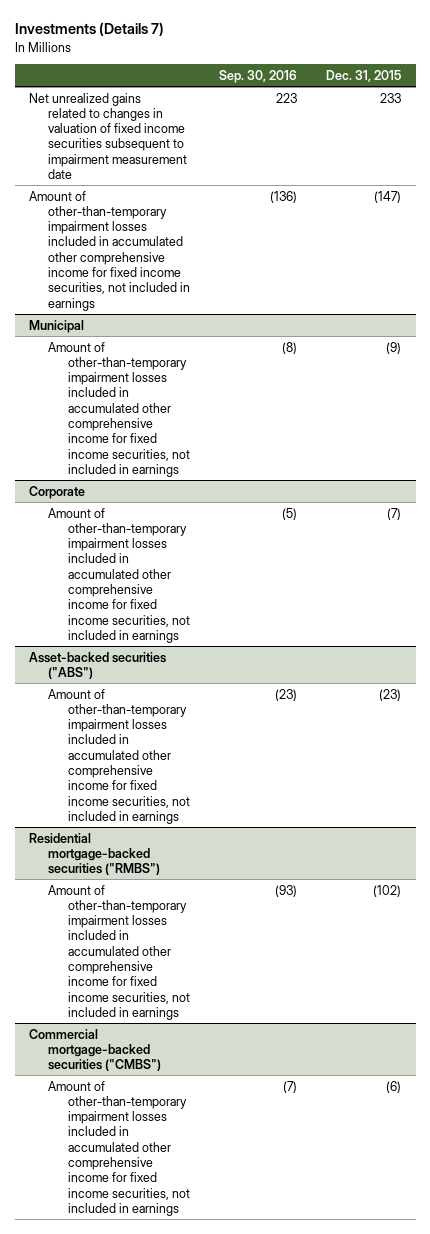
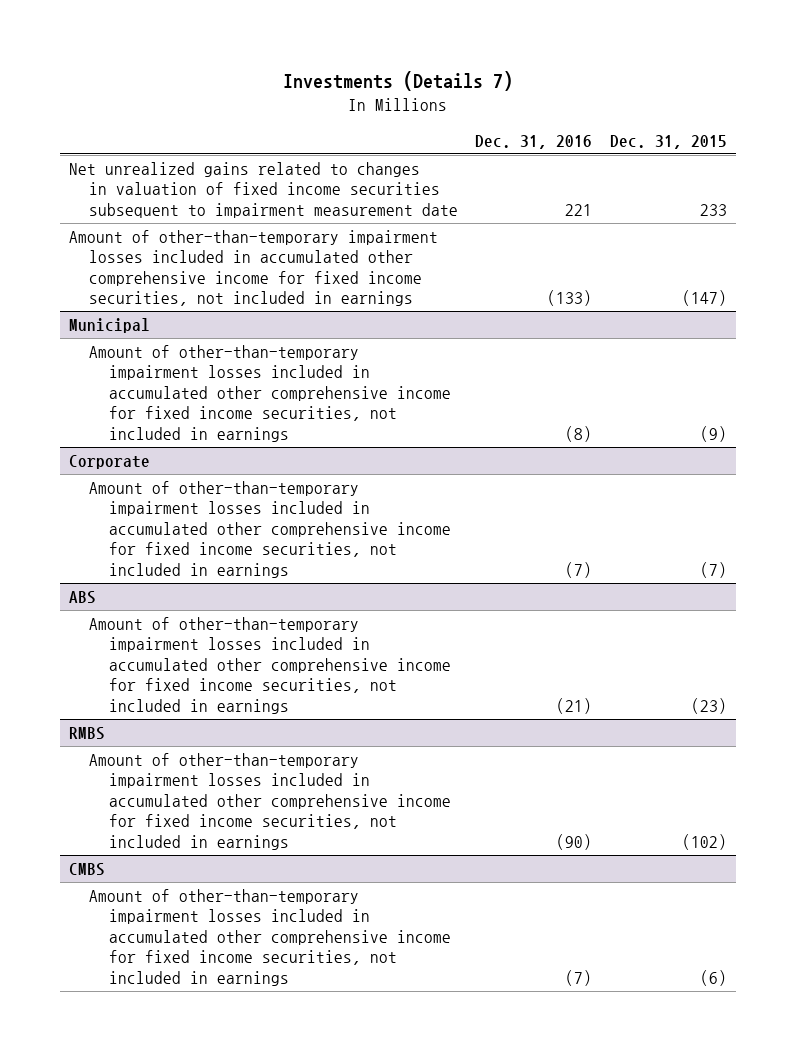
[219,69,298,83] Sep. 30, 2016 -> none
none -> [475,134,593,149] Dec. 31, 2016
[29,651,167,679] Asset-backed securities ("ABS") -> [68,590,96,604] ABS
[29,832,161,876] Residential mortgage-backed securities ("RMBS") -> [68,726,105,740] RMBS
[29,1028,162,1072] Commercial mortgage-backed securities ("CMBS") -> [68,862,105,876] CMBS

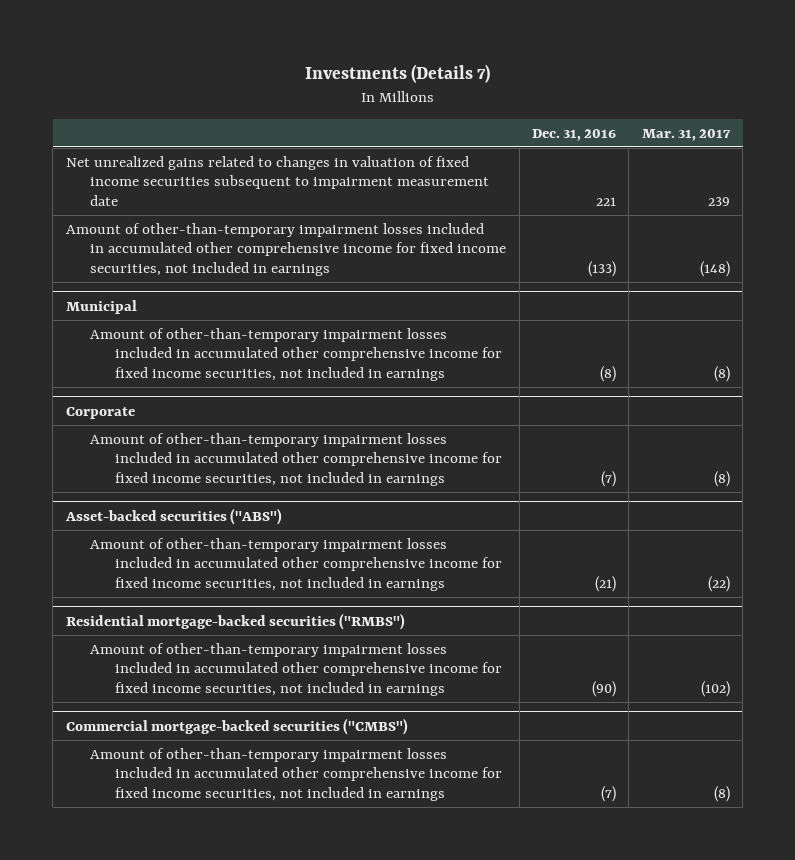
[609,134,727,149] Dec. 31, 2015 -> none
none -> [641,128,731,141] Mar. 31, 2017
[68,590,96,604] ABS -> [64,507,282,525] Asset-backed securities ("ABS")
[68,726,105,740] RMBS -> [65,612,405,630] Residential mortgage-backed securities ("RMBS")
[68,862,105,876] CMBS -> [65,717,408,735] Commercial mortgage-backed securities ("CMBS")

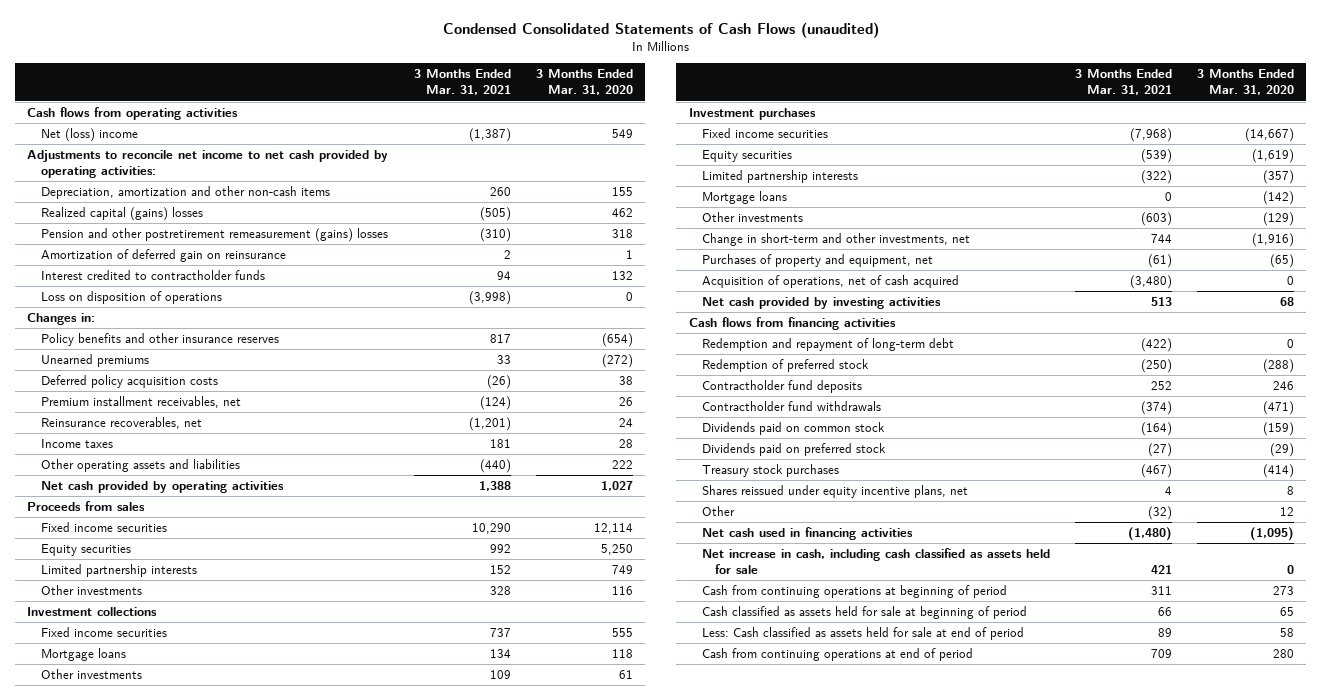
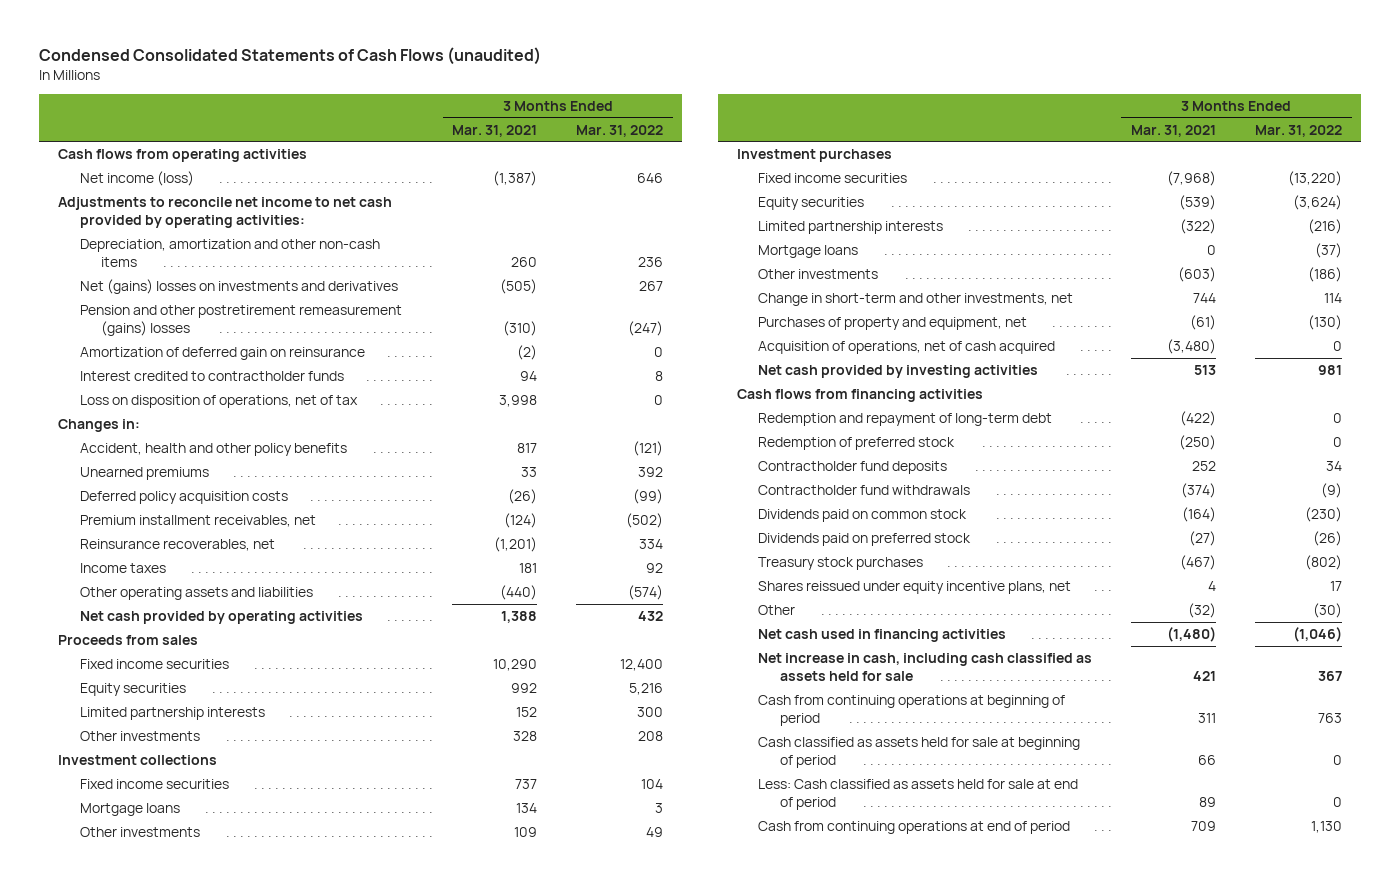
[535,69,633,96] 3 Months Ended Mar. 31, 2020 -> none
none -> [576,124,664,137] Mar. 31, 2022
[40,128,138,143] Net (loss) income -> [79,171,194,187] Net income (loss)
[40,207,203,222] Realized capital (gains) losses -> [79,279,398,295] Net (gains) losses on investments and derivatives
[503,250,511,260] 2 -> [517,345,538,361] (2)
[40,291,222,305] Loss on disposition of operations -> [79,395,358,409] Loss on disposition of operations, net of tax
[468,291,511,306] (3,998) -> [499,395,538,408] 3,998
[40,333,279,347] Policy benefits and other insurance reserves -> [79,443,347,457] Accident, health and other policy benefits

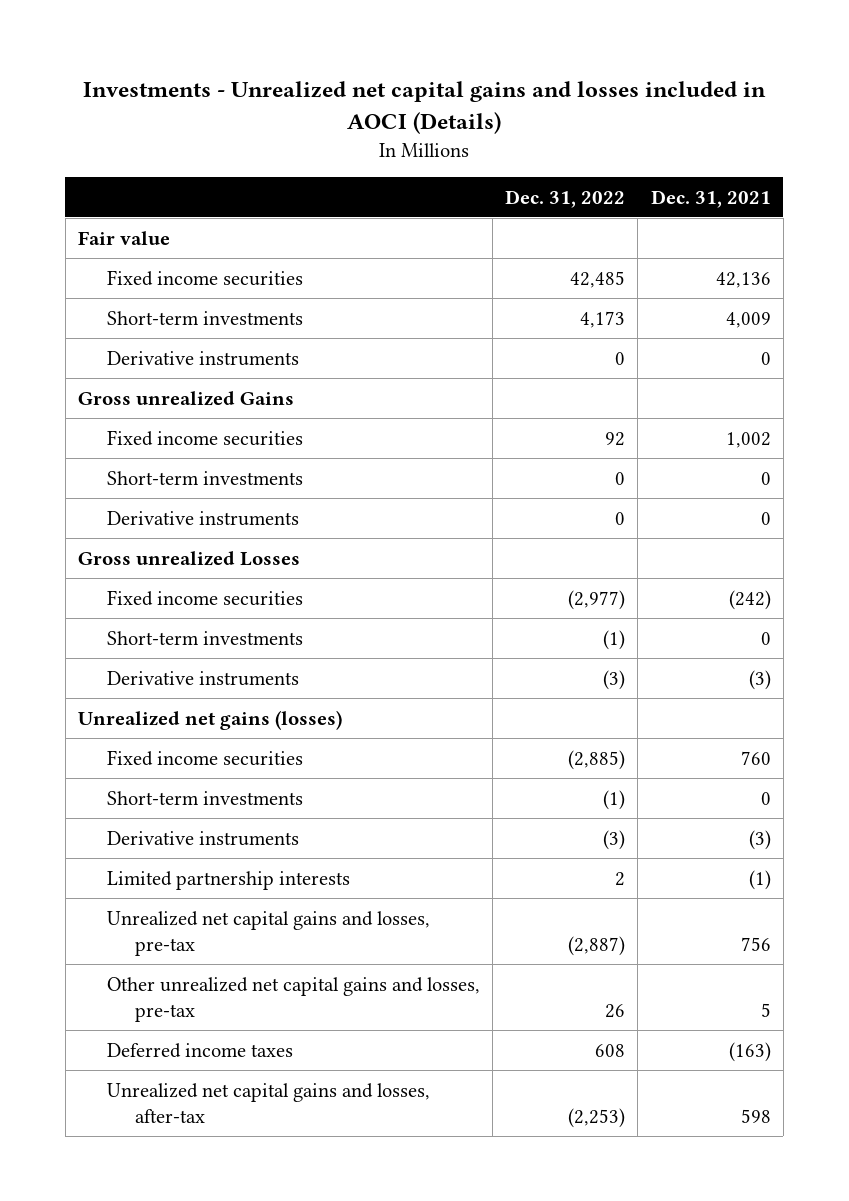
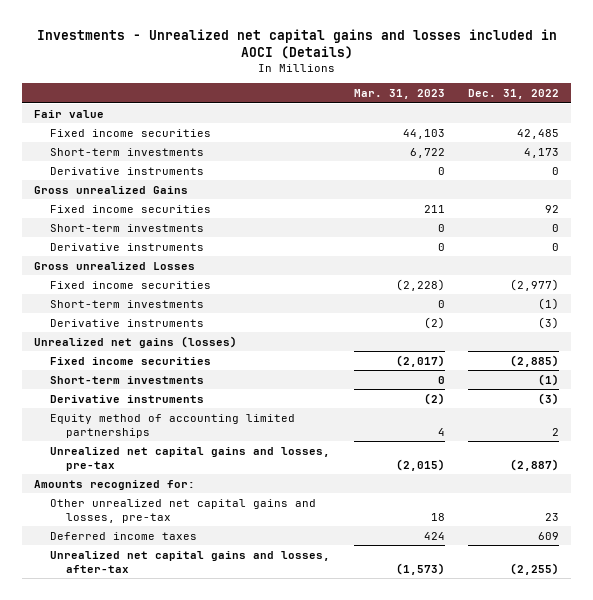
[650,189,771,208] Dec. 31, 2021 -> none
none -> [353,89,445,100] Mar. 31, 2023
[106,870,350,890] Limited partnership interests -> [49,413,295,438] Equity method of accounting limited partnerships
none -> [34,479,196,490] Amounts recognized for:
[605,1004,626,1019] 26 -> [545,512,560,521] 23
[595,1043,626,1057] 608 -> [538,531,560,540] 609
[568,1108,626,1129] (2,253) -> [510,562,560,575] (2,255)

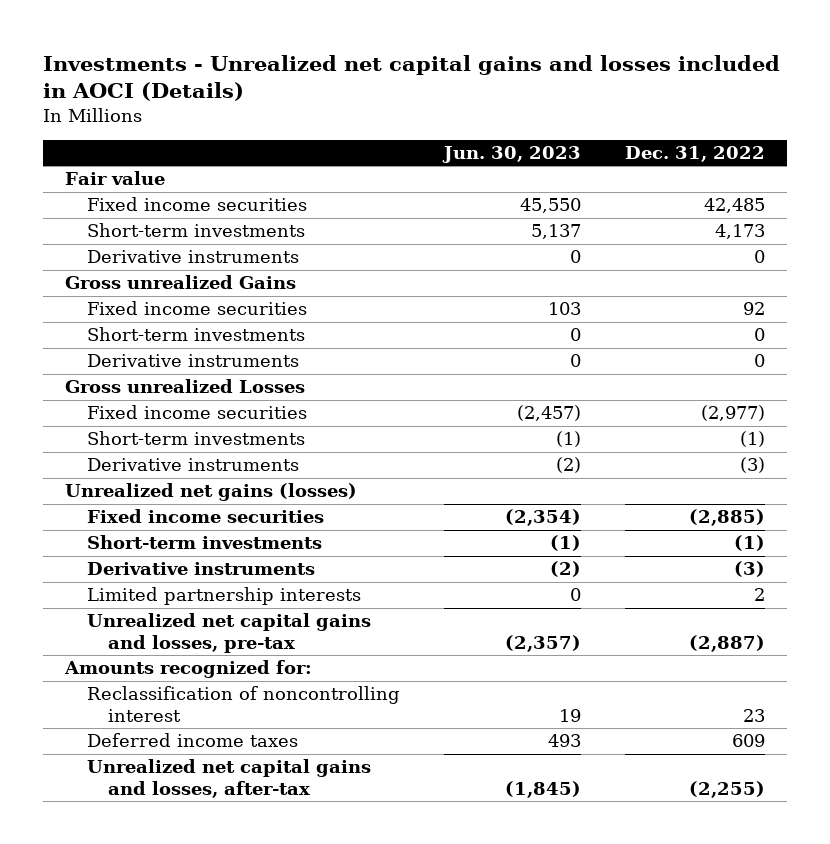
[353,89,445,100] Mar. 31, 2023 -> none
none -> [441,145,581,163] Jun. 30, 2023
[49,413,295,438] Equity method of accounting limited partnerships -> [86,587,361,606] Limited partnership interests
[49,498,316,523] Other unrealized net capital gains and losses, pre-tax -> none
none -> [86,686,400,722] Reclassification of noncontrolling interest

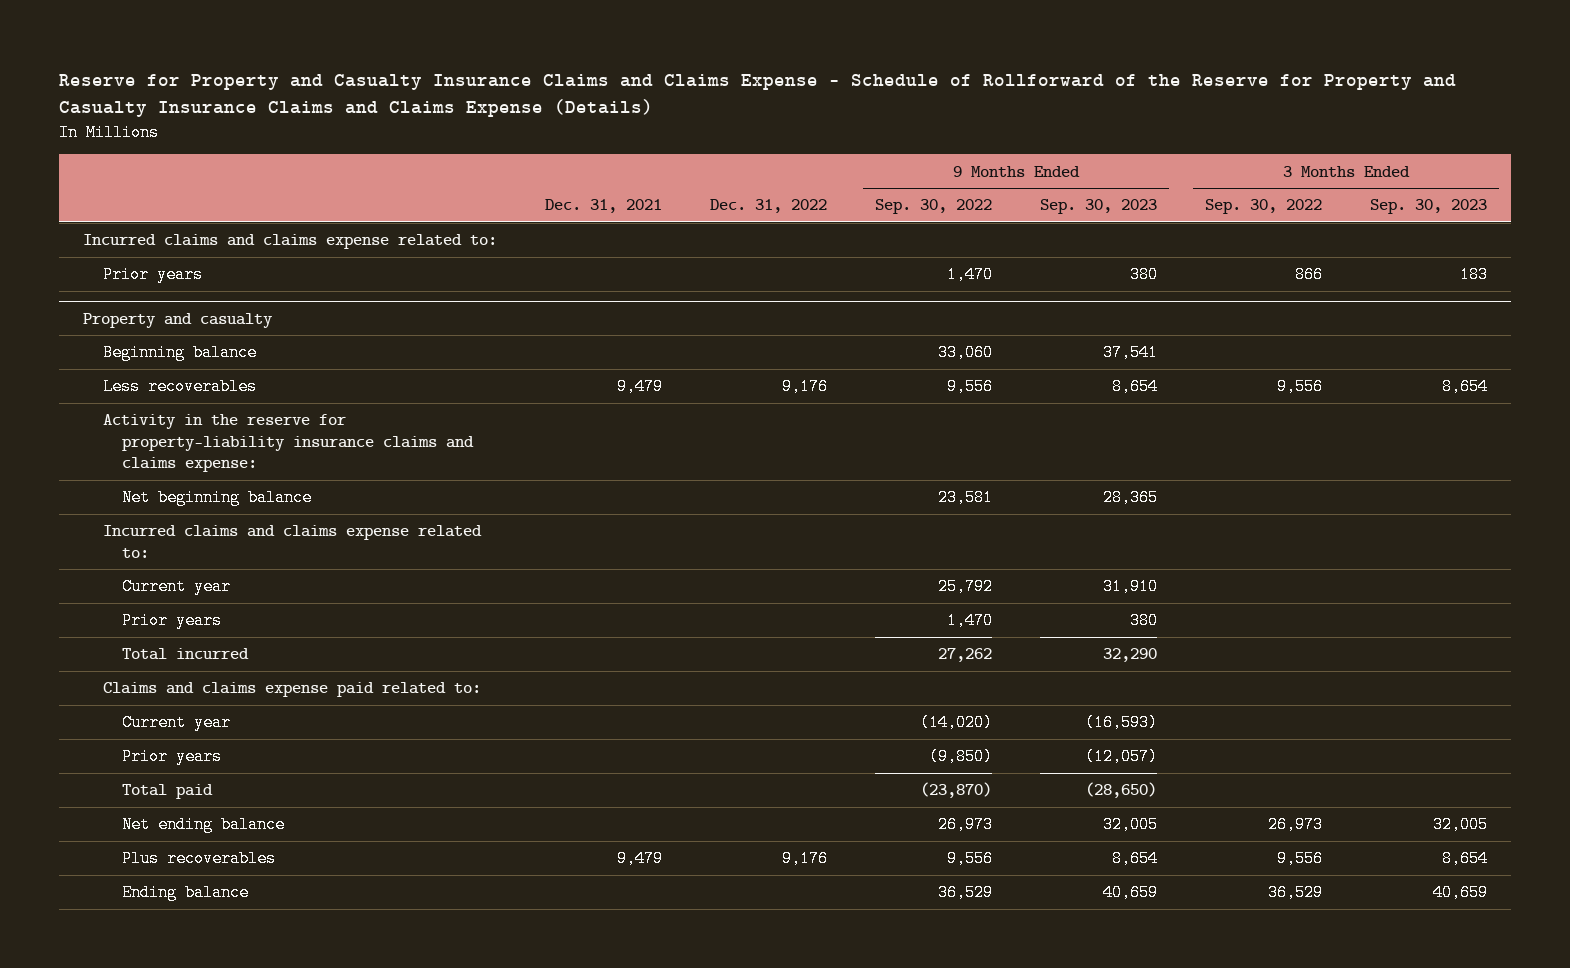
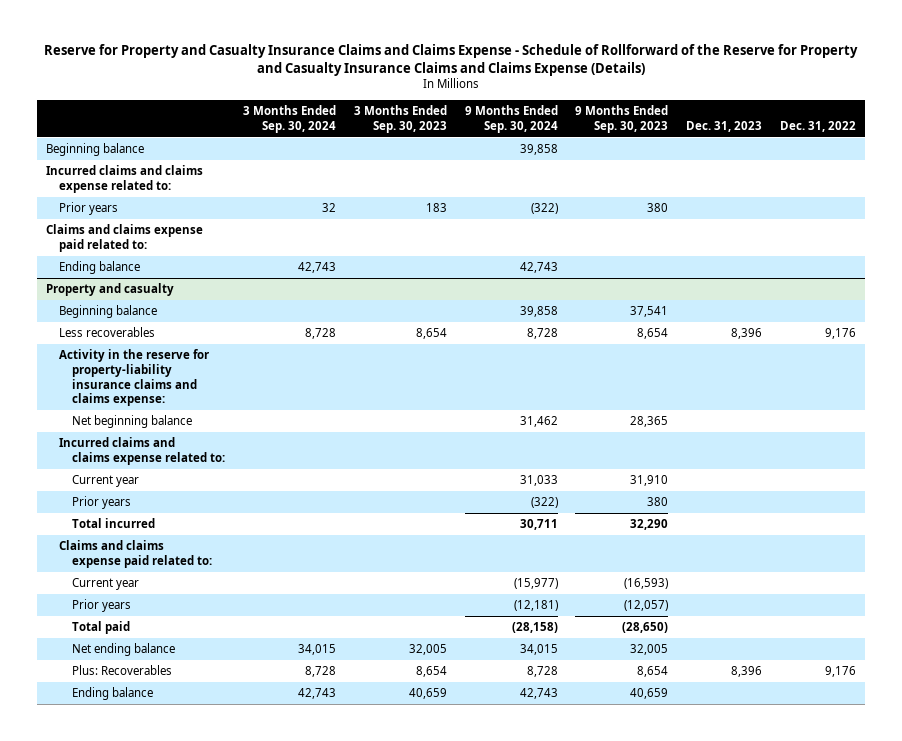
[545,199,663,214] Dec. 31, 2021 -> none
[875,199,993,215] Sep. 30, 2022 -> none
[1205,199,1323,215] Sep. 30, 2022 -> none
none -> [243,104,337,133] 3 Months Ended Sep. 30, 2024
none -> [464,104,558,133] 9 Months Ended Sep. 30, 2024
none -> [686,120,763,132] Dec. 31, 2023
none -> [46,143,145,157] Beginning balance
none -> [46,224,204,252] Claims and claims expense paid related to:
none -> [59,261,141,275] Ending balance
[122,850,277,868] Plus recoverables -> [72,665,173,676] Plus: Recoverables

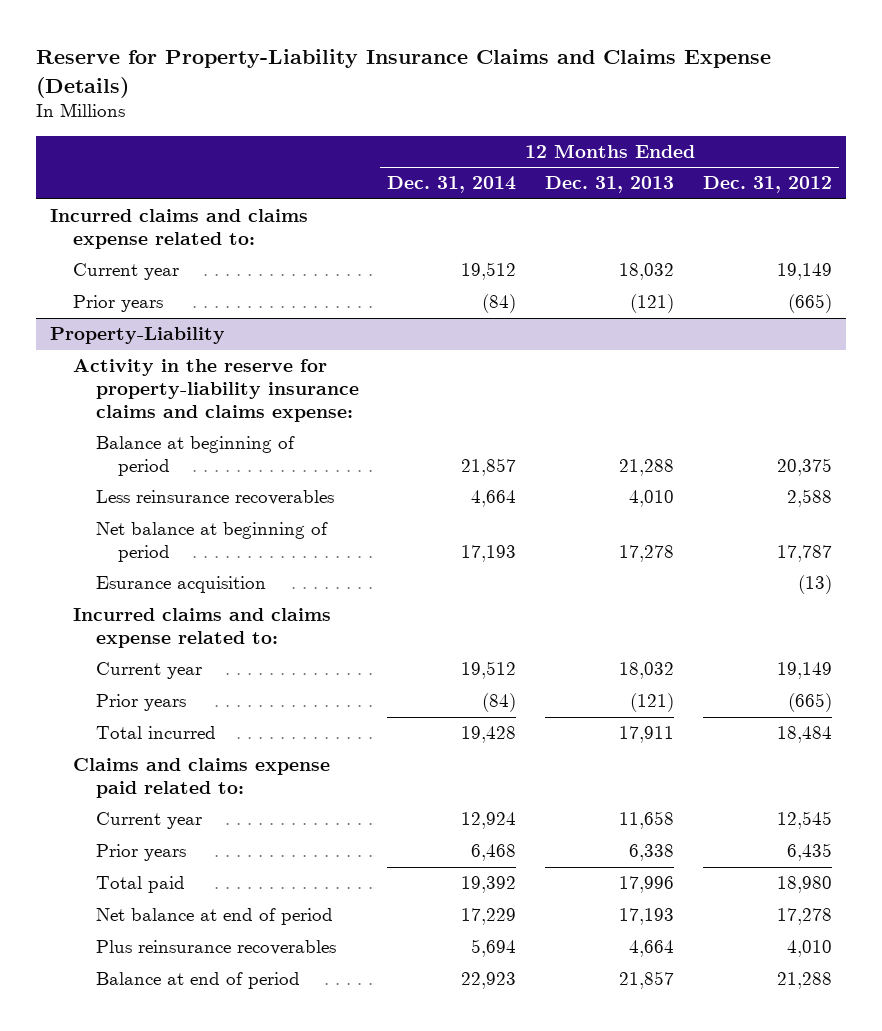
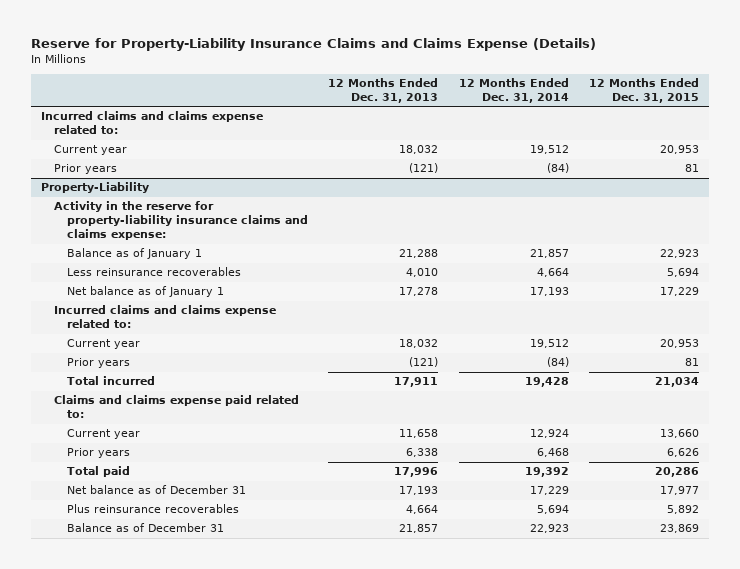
[702,176,832,194] Dec. 31, 2012 -> none
none -> [589,78,700,104] 12 Months Ended Dec. 31, 2015
[95,436,295,476] Balance at beginning of period -> [66,248,202,260] Balance as of January 1
[95,576,266,594] Esurance acquisition -> none
[95,522,328,562] Net balance at beginning of period -> [66,286,224,298] Net balance as of January 1
[95,908,333,926] Net balance at end of period -> [66,485,246,495] Net balance as of December 31
[95,972,300,990] Balance at end of period -> [66,523,224,533] Balance as of December 31

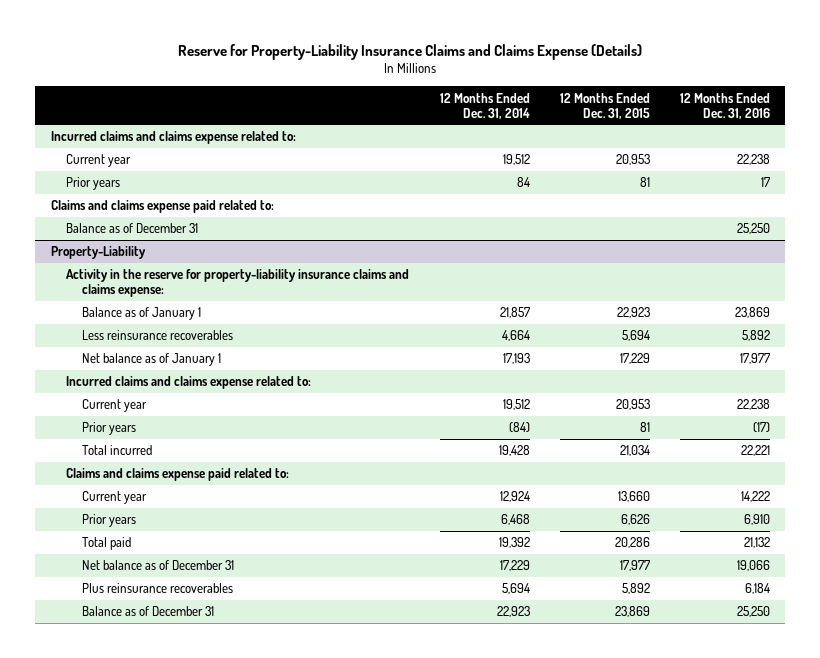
[328,78,439,104] 12 Months Ended Dec. 31, 2013 -> none
none -> [679,92,770,119] 12 Months Ended Dec. 31, 2016
[546,163,569,174] (84) -> [516,177,530,188] 84
none -> [50,200,274,214] Claims and claims expense paid related to:
none -> [66,223,199,234] Balance as of December 31

